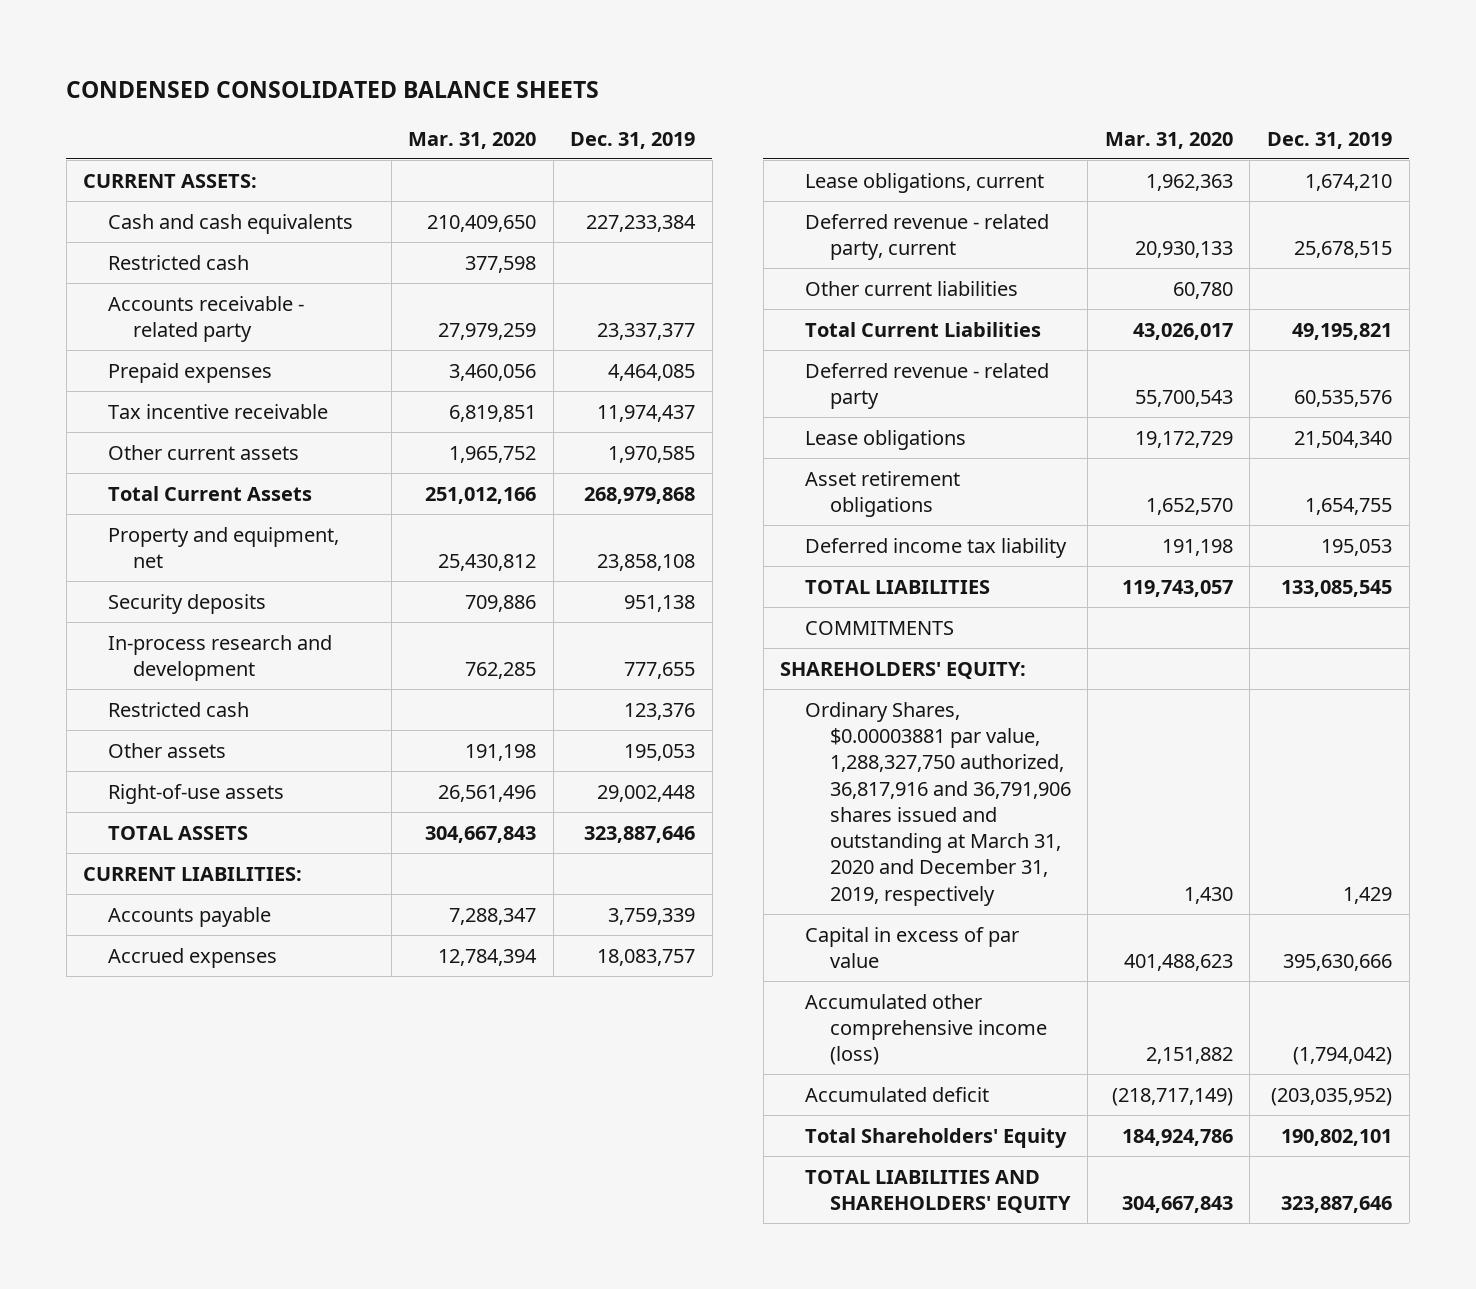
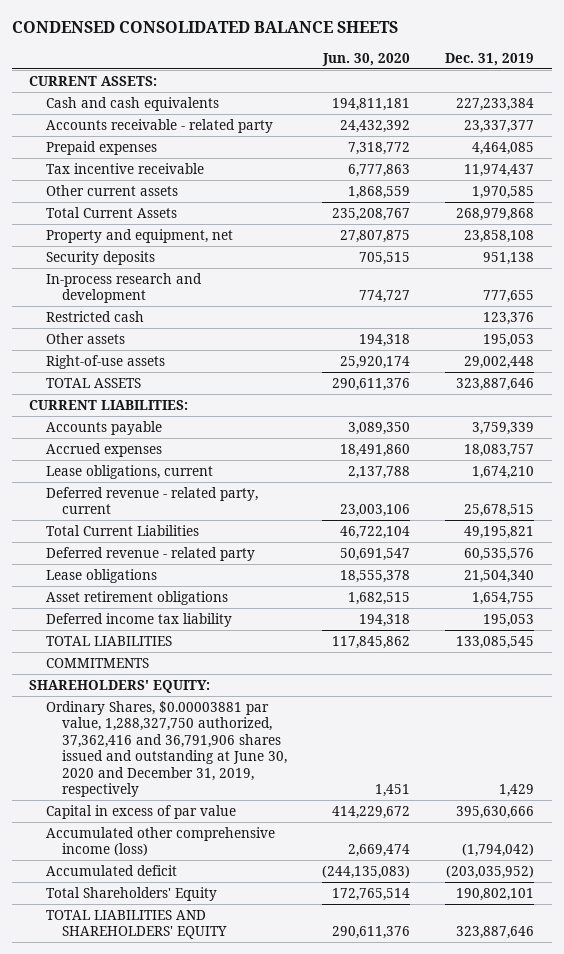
[408,131,537,149] Mar. 31, 2020 -> none
none -> [322,52,411,66] Jun. 30, 2020
[108,254,250,270] Restricted cash -> none
[804,280,1018,296] Other current liabilities -> none
[804,701,1071,906] Ordinary Shares, $0.00003881 par value, 1,288,327,750 authorized, 36,817,916 and 36,791,906 shares issued and outstanding at March 31, 2020 and December 31, 2019, respectively -> [45,700,288,798] Ordinary Shares, $0.00003881 par value, 1,288,327,750 authorized, 37,362,416 and 36,791,906 shares issued and outstanding at June 30, 2020 and December 31, 2019, respectively

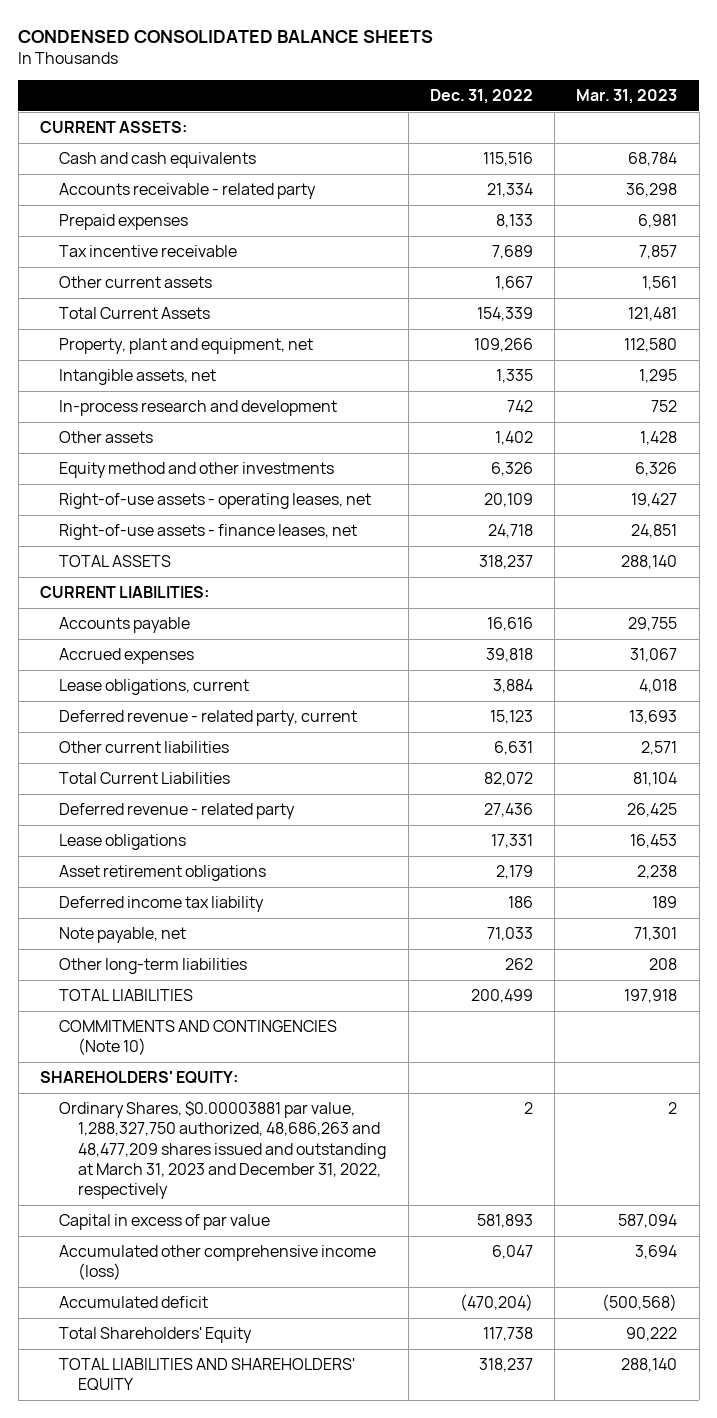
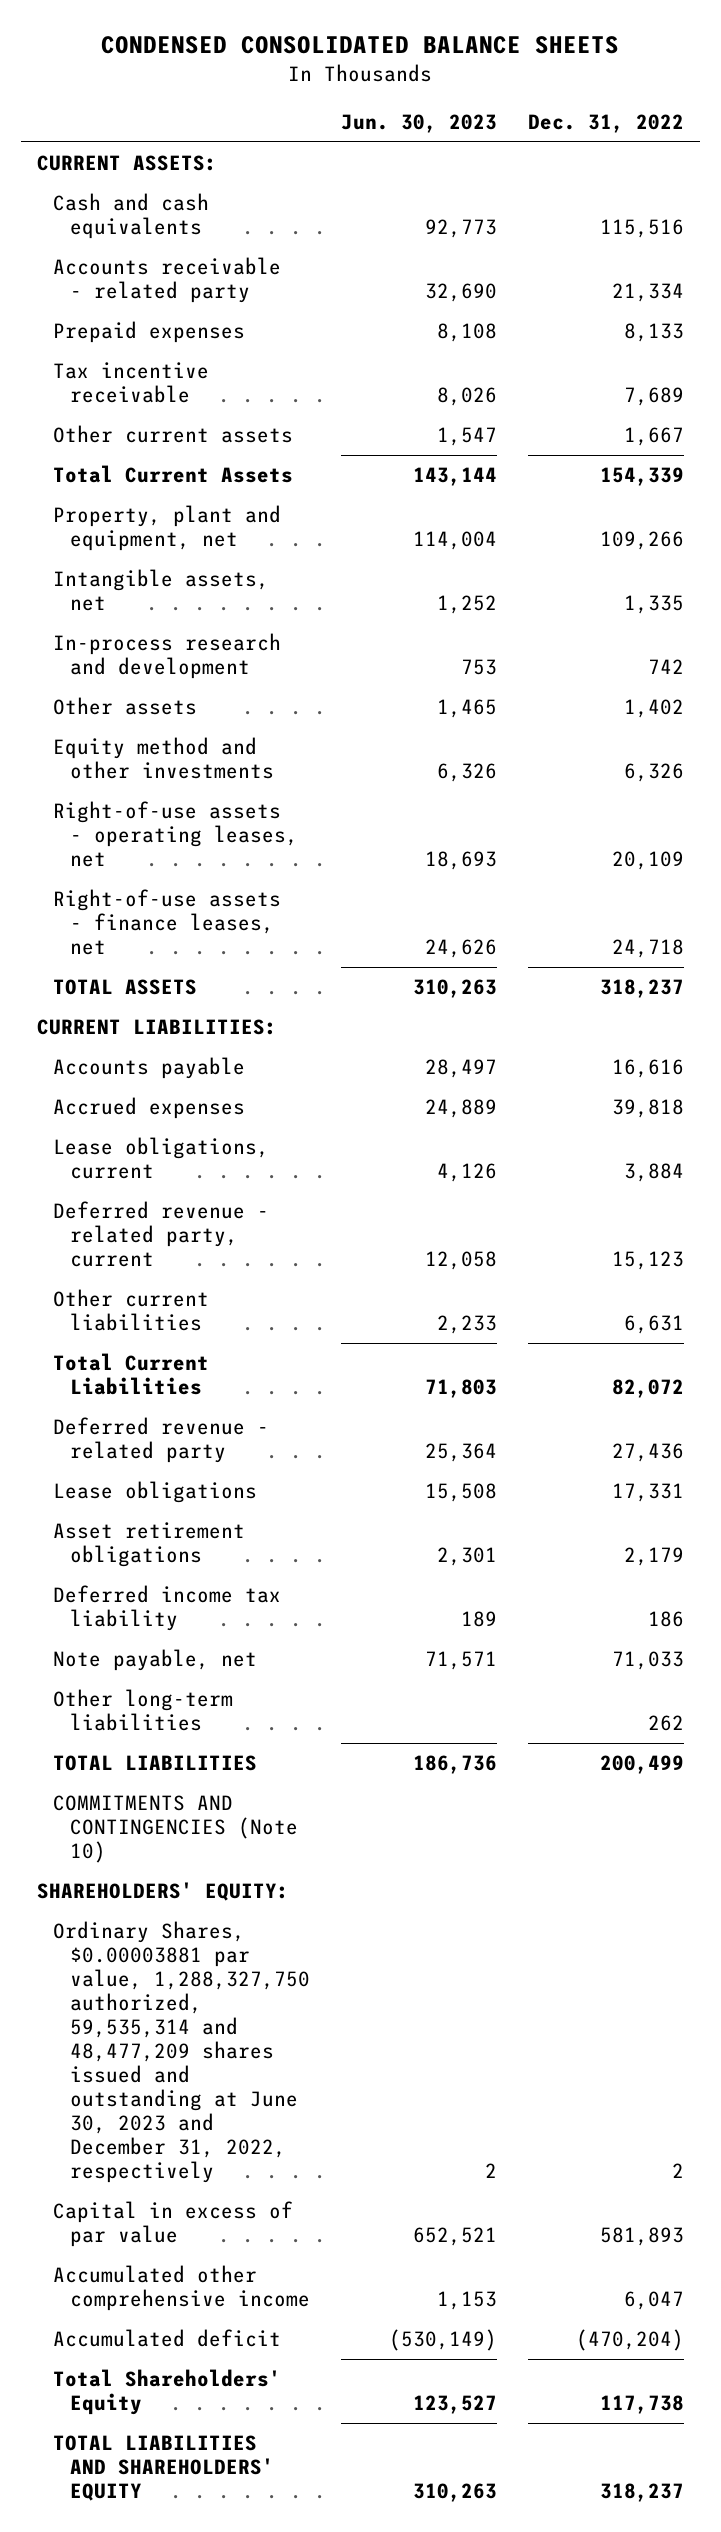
[576,89,678,105] Mar. 31, 2023 -> none
none -> [341,114,498,134] Jun. 30, 2023
[59,1101,387,1200] Ordinary Shares, $0.00003881 par value, 1,288,327,750 authorized, 48,686,263 and 48,477,209 shares issued and outstanding at March 31, 2023 and December 31, 2022, respectively -> [53,1921,310,2183] Ordinary Shares, $0.00003881 par value, 1,288,327,750 authorized, 59,535,314 and 48,477,209 shares issued and outstanding at June 30, 2023 and December 31, 2022, respectively
[59,1245,377,1281] Accumulated other comprehensive income (loss) -> [53,2265,310,2312] Accumulated other comprehensive income

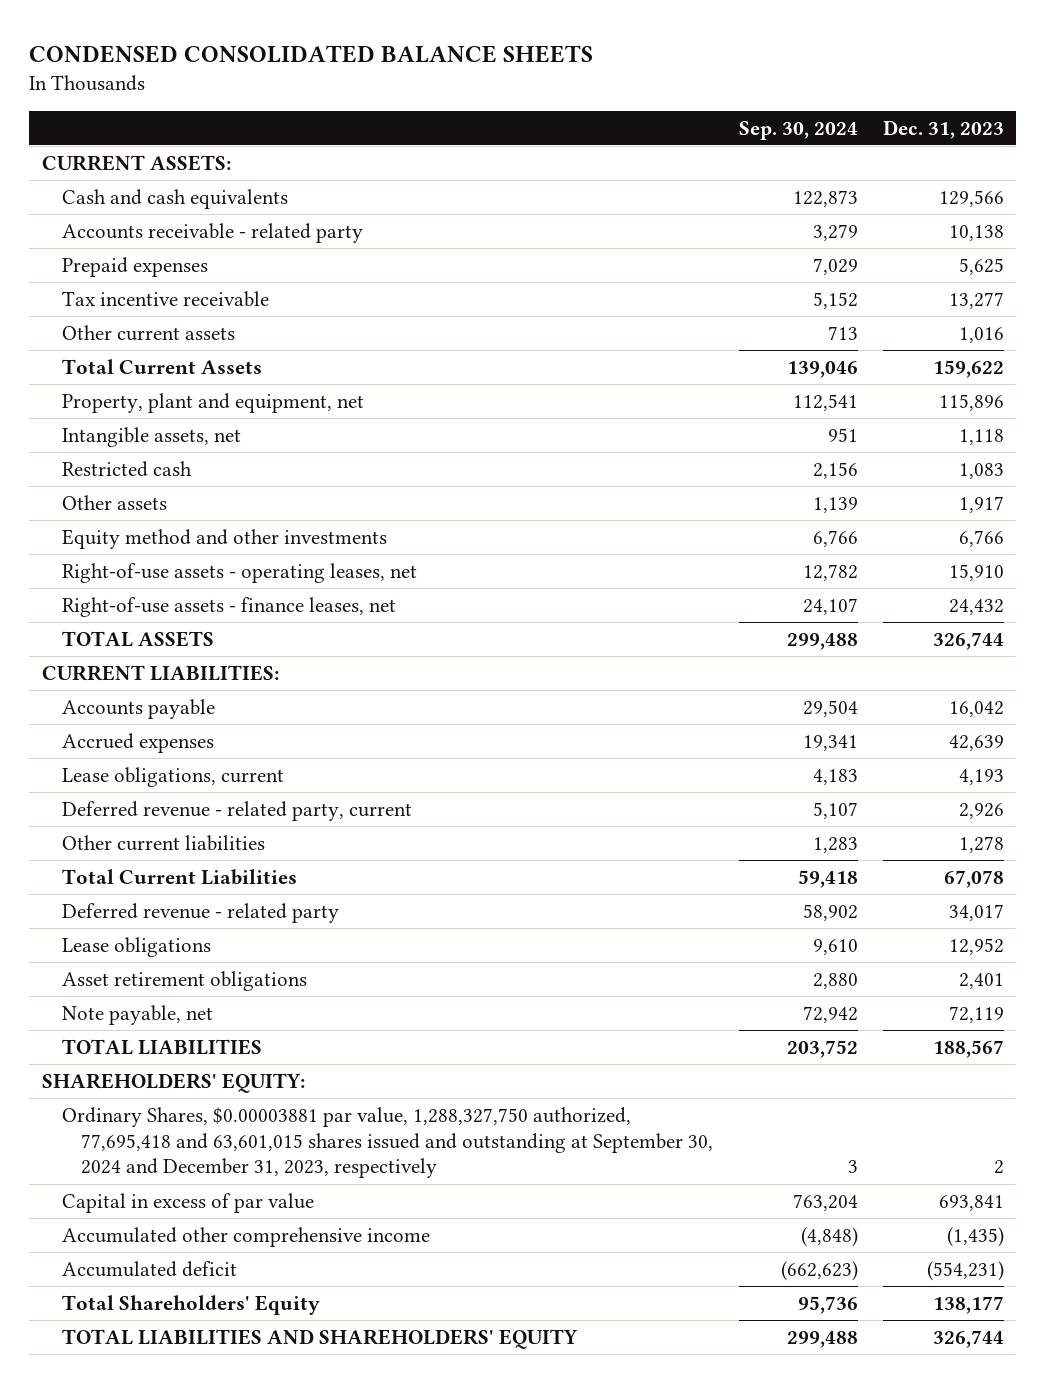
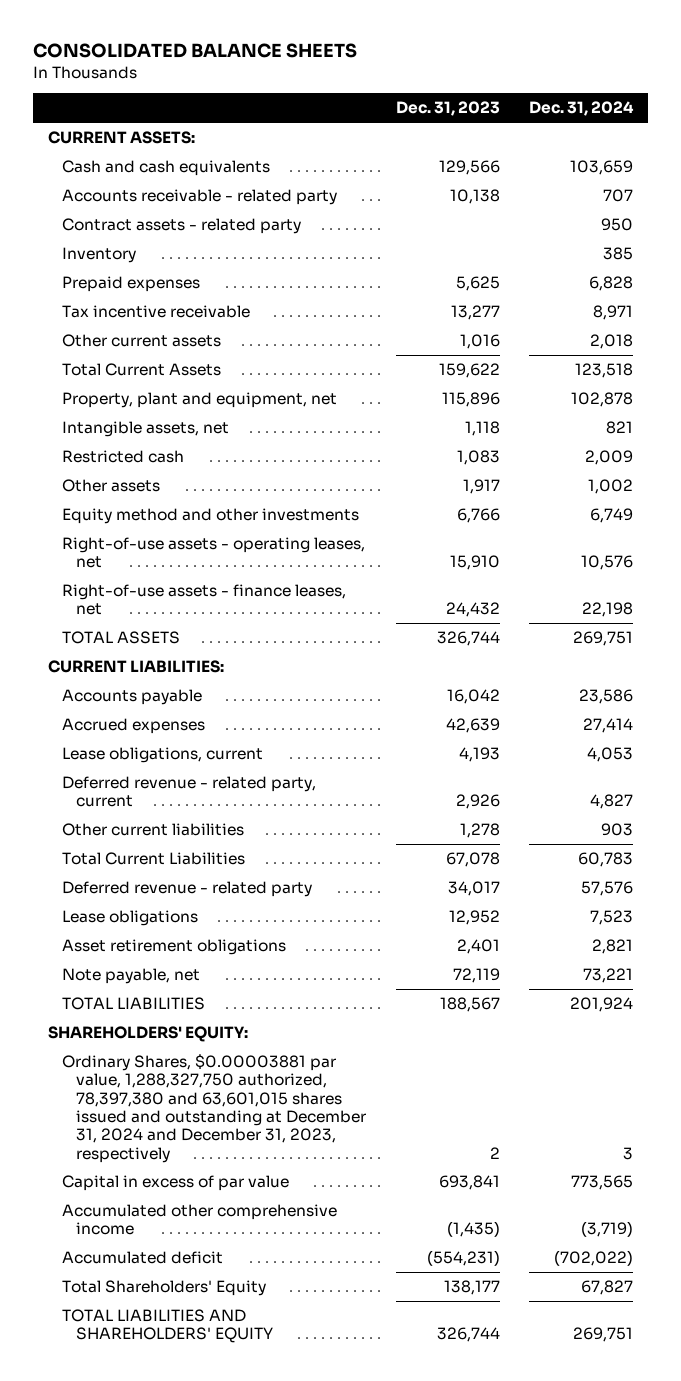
[29,44,594,63] CONDENSED CONSOLIDATED BALANCE SHEETS -> [32,42,357,58] CONSOLIDATED BALANCE SHEETS
[738,120,858,140] Sep. 30, 2024 -> none
none -> [529,101,635,117] Dec. 31, 2024
none -> [61,218,301,235] Contract assets - related party
none -> [61,247,136,264] Inventory
[61,1106,714,1179] Ordinary Shares, $0.00003881 par value, 1,288,327,750 authorized, 77,695,418 and 63,601,015 shares issued and outstanding at September 30, 2024 and December 31, 2023, respectively -> [61,1054,367,1163] Ordinary Shares, $0.00003881 par value, 1,288,327,750 authorized, 78,397,380 and 63,601,015 shares issued and outstanding at December 31, 2024 and December 31, 2023, respectively

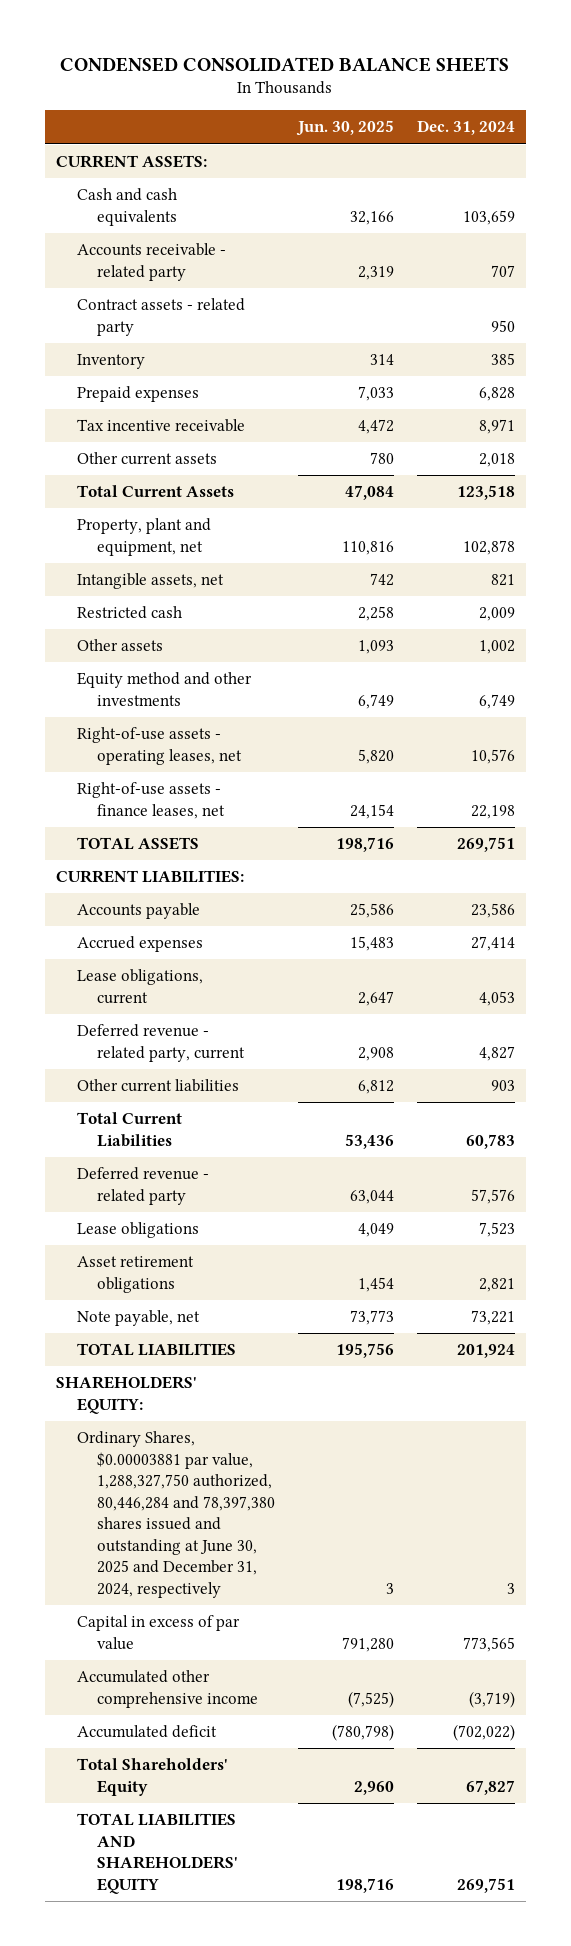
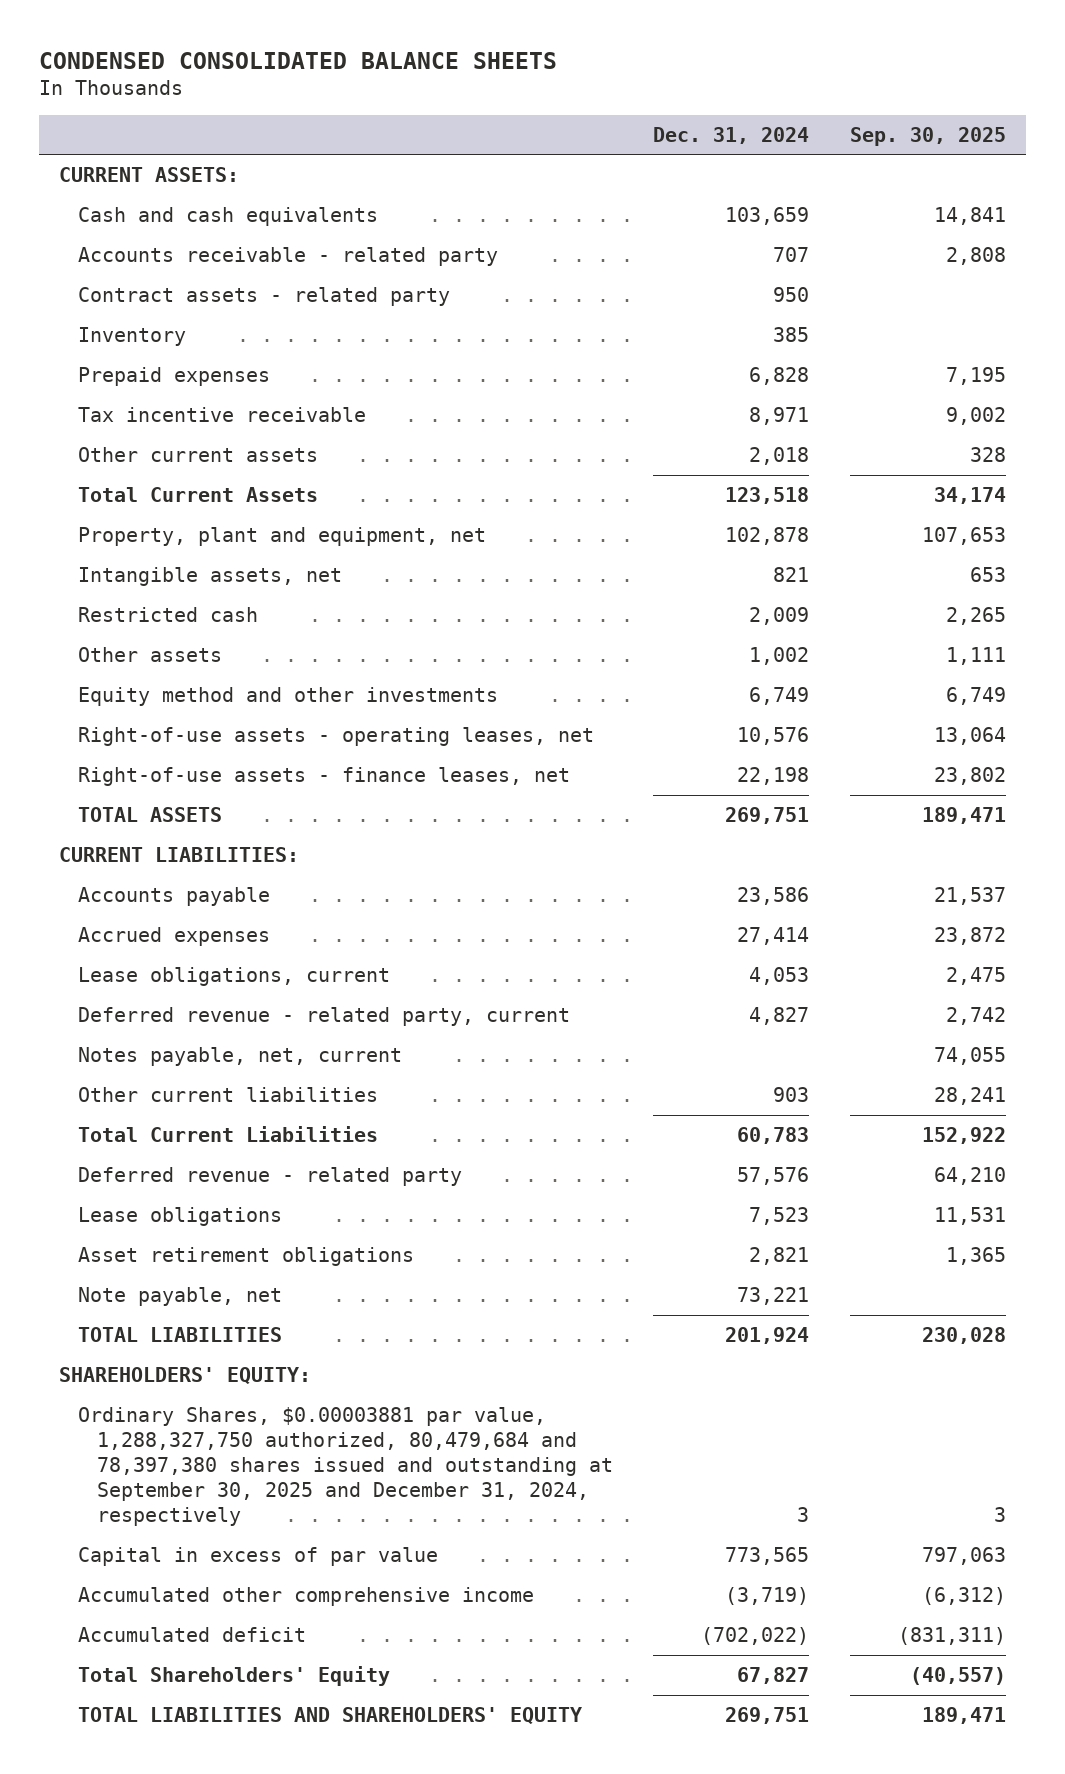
[295,120,394,137] Jun. 30, 2025 -> none
none -> [849,126,1006,146] Sep. 30, 2025
none -> [78,1047,403,1067] Notes payable, net, current
[76,1431,275,1598] Ordinary Shares, $0.00003881 par value, 1,288,327,750 authorized, 80,446,284 and 78,397,380 shares issued and outstanding at June 30, 2025 and December 31, 2024, respectively -> [78,1407,614,1527] Ordinary Shares, $0.00003881 par value, 1,288,327,750 authorized, 80,479,684 and 78,397,380 shares issued and outstanding at September 30, 2025 and December 31, 2024, respectively

